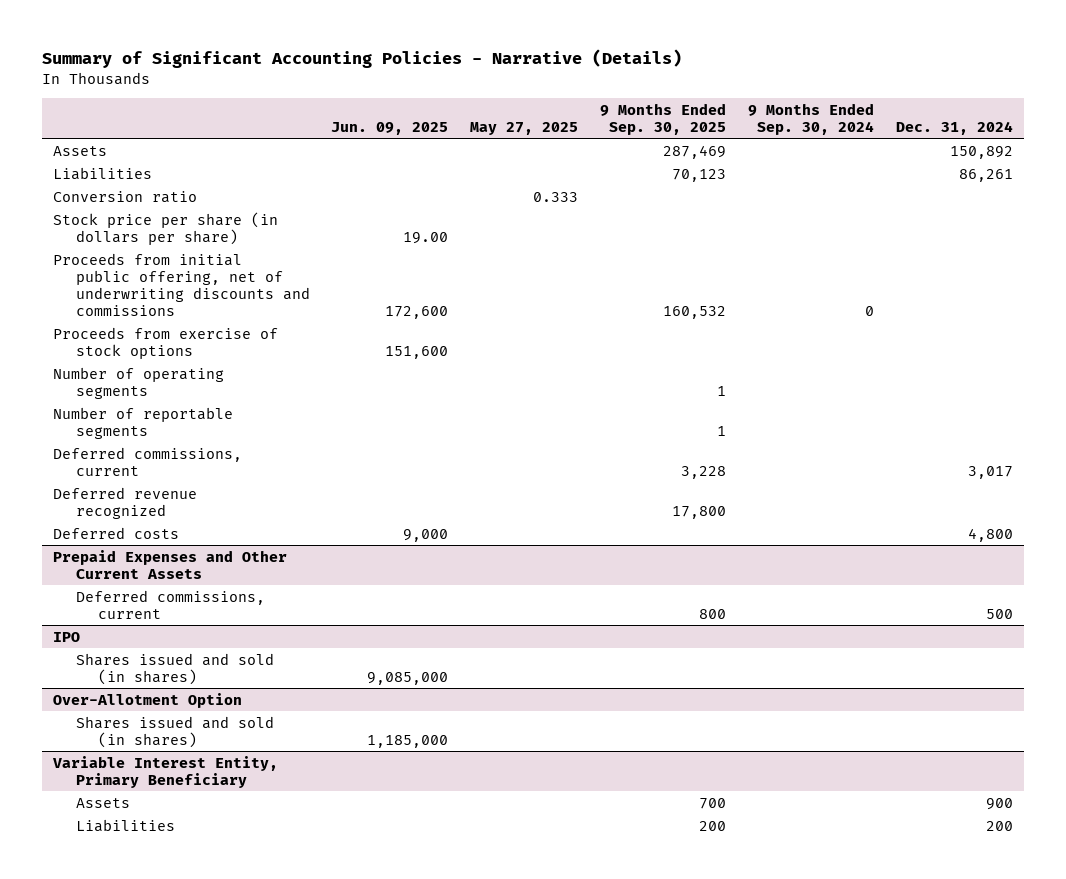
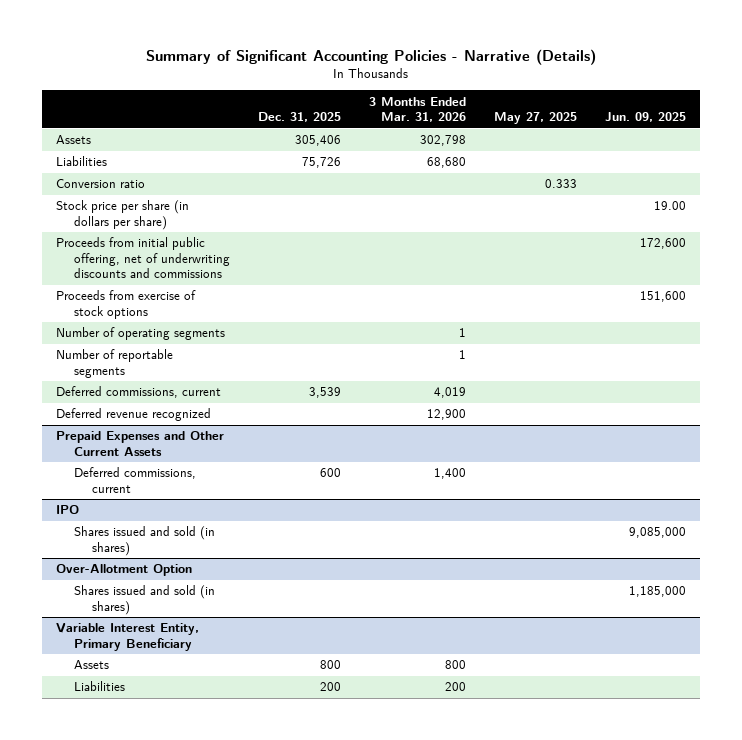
[600,102,727,135] 9 Months Ended Sep. 30, 2025 -> none
[748,102,875,135] 9 Months Ended Sep. 30, 2024 -> none
[896,120,1014,135] Dec. 31, 2024 -> none
none -> [258,112,342,123] Dec. 31, 2025
none -> [369,96,467,123] 3 Months Ended Mar. 31, 2026
[53,526,180,539] Deferred costs -> none

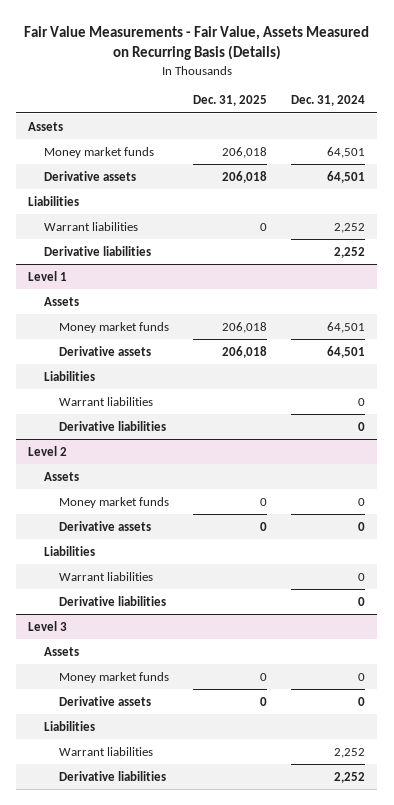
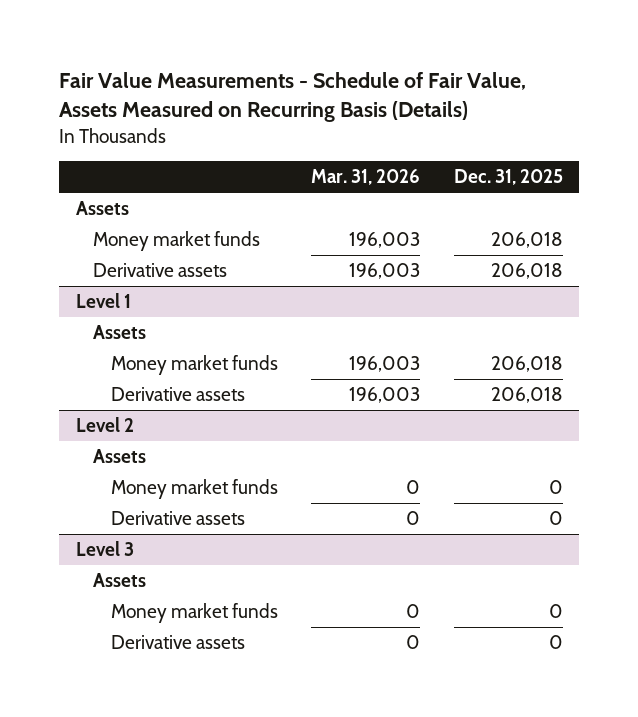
[23,25,369,60] Fair Value Measurements - Fair Value, Assets Measured on Recurring Basis (Details) -> [58,72,526,123] Fair Value Measurements - Schedule of Fair Value, Assets Measured on Recurring Basis (Details)
[291,95,366,107] Dec. 31, 2024 -> none
none -> [311,169,421,186] Mar. 31, 2026
[28,195,80,206] Liabilities -> none
[43,221,138,231] Warrant liabilities -> none
[43,245,151,256] Derivative liabilities -> none
[43,370,95,381] Liabilities -> none
[59,396,154,406] Warrant liabilities -> none
[59,420,167,431] Derivative liabilities -> none
[43,545,95,556] Liabilities -> none
[59,571,154,581] Warrant liabilities -> none
[59,595,167,606] Derivative liabilities -> none
[43,720,95,731] Liabilities -> none
[59,746,154,756] Warrant liabilities -> none
[59,770,167,781] Derivative liabilities -> none

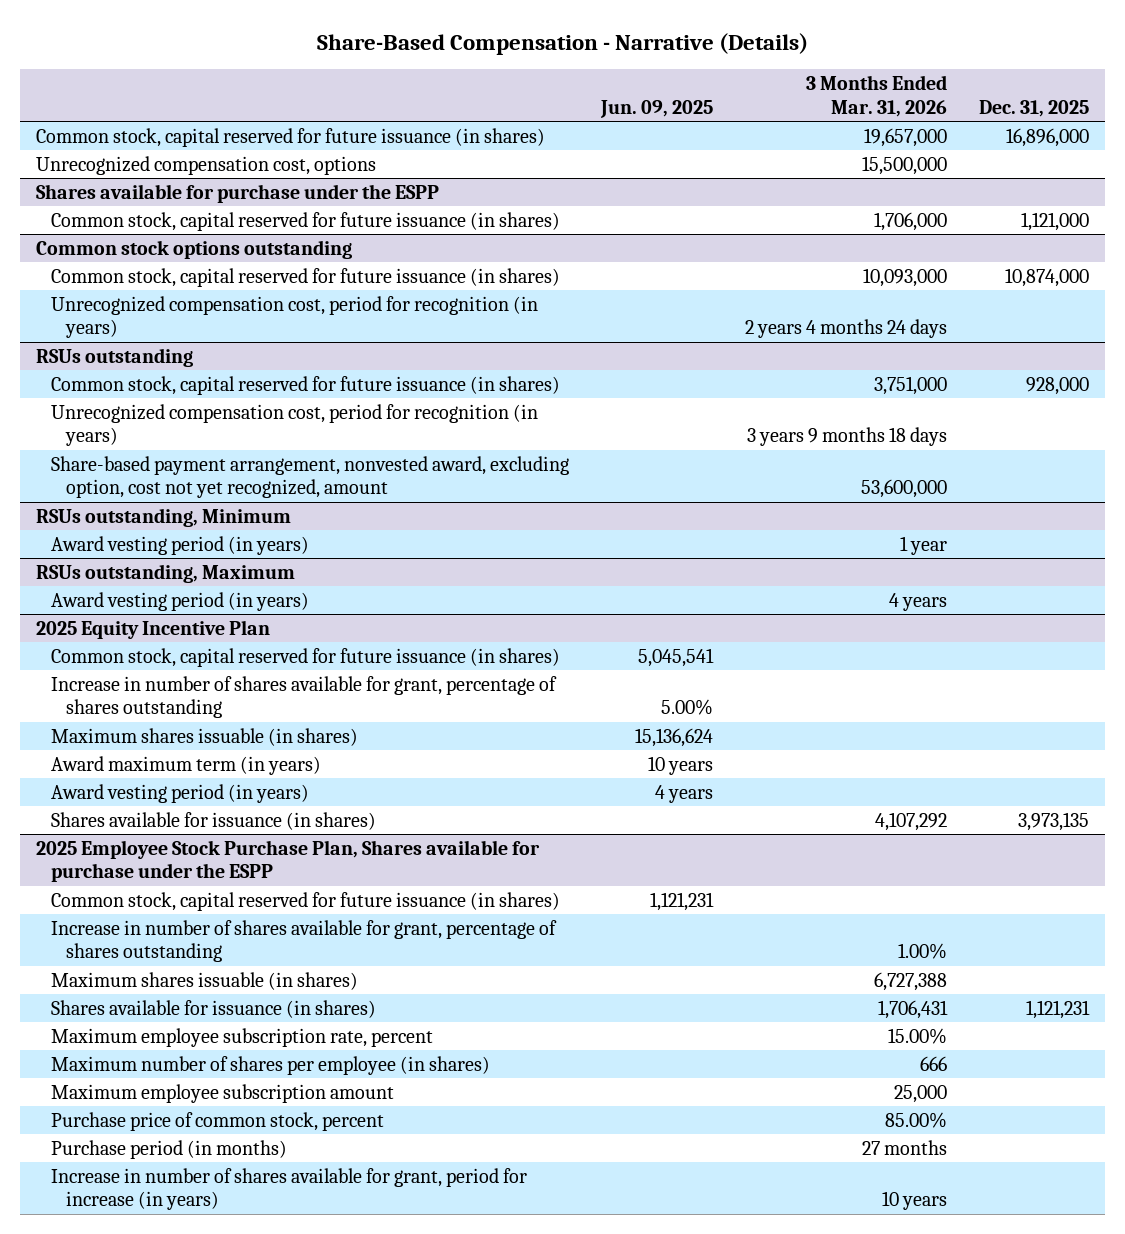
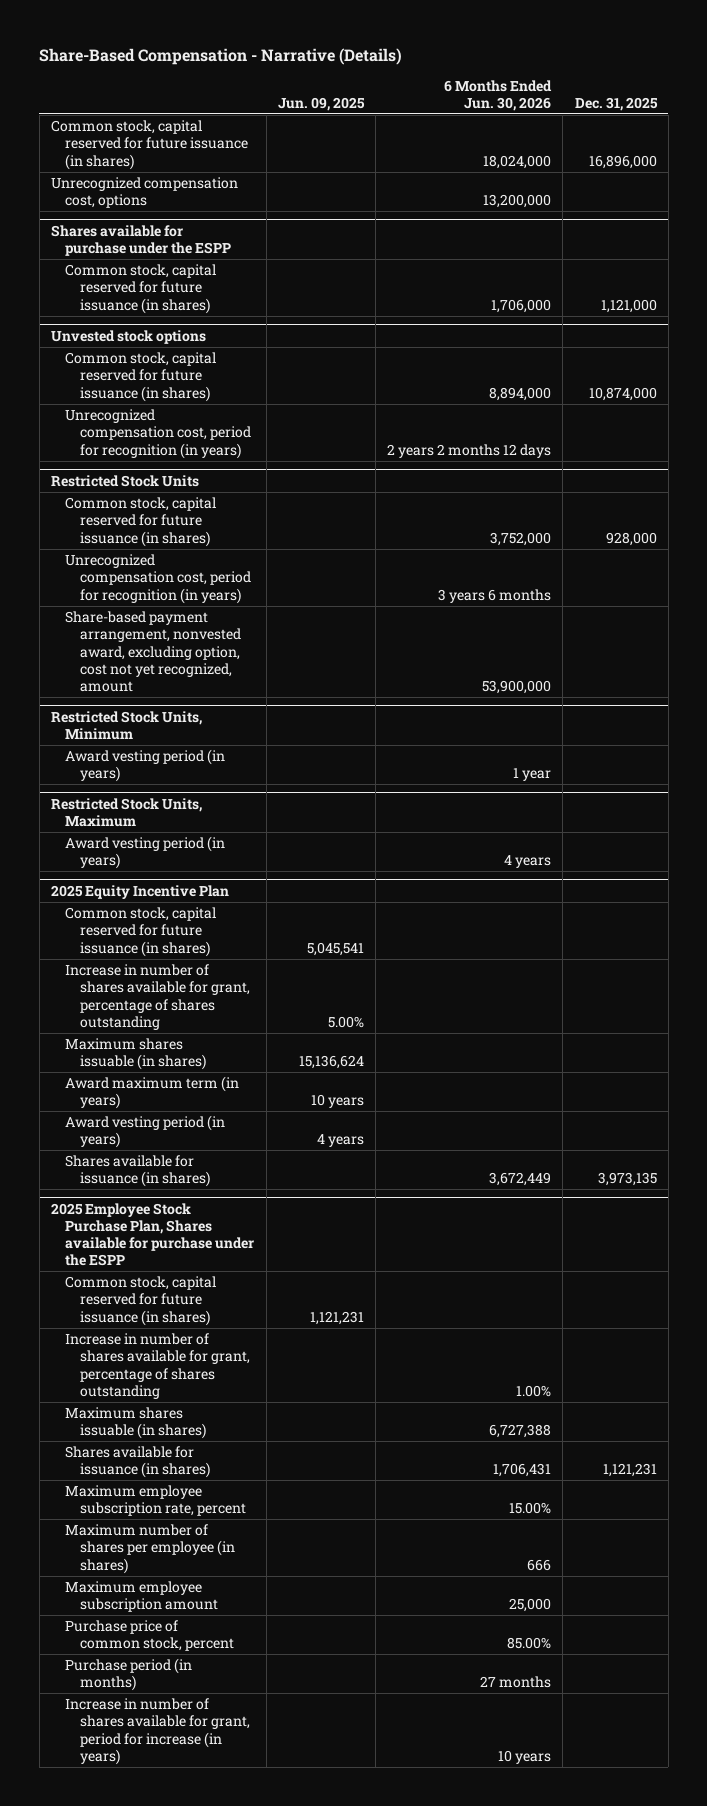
[806,75,948,117] 3 Months Ended Mar. 31, 2026 -> none
none -> [444,79,553,111] 6 Months Ended Jun. 30, 2026
[35,239,352,259] Common stock options outstanding -> [50,329,206,344] Unvested stock options
[35,347,193,367] RSUs outstanding -> [50,474,199,487] Restricted Stock Units
[35,507,291,527] RSUs outstanding, Minimum -> none
[50,535,309,555] Award vesting period (in years) -> none
[35,563,295,583] RSUs outstanding, Maximum -> none
[50,591,309,611] Award vesting period (in years) -> none
none -> [50,710,202,740] Restricted Stock Units, Minimum
none -> [65,749,226,783] Award vesting period (in years)
none -> [50,797,202,827] Restricted Stock Units, Maximum
none -> [65,836,226,870] Award vesting period (in years)

